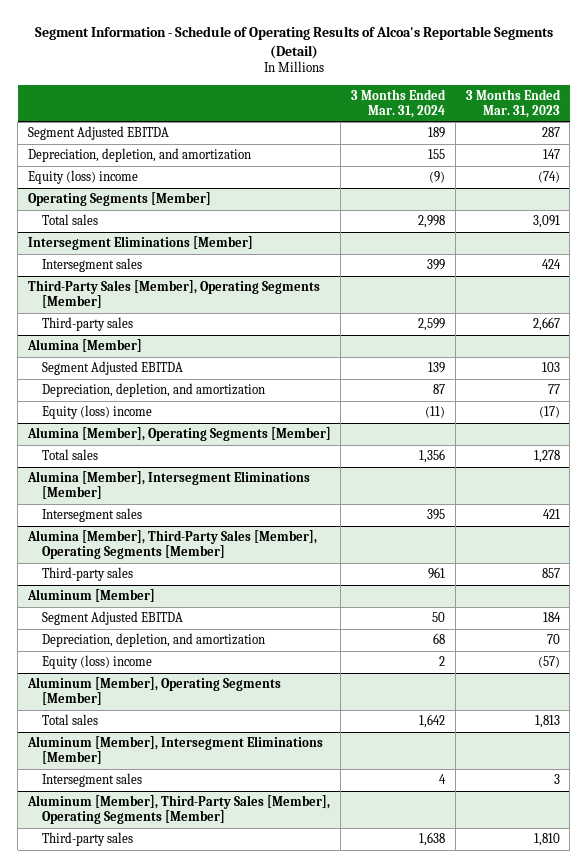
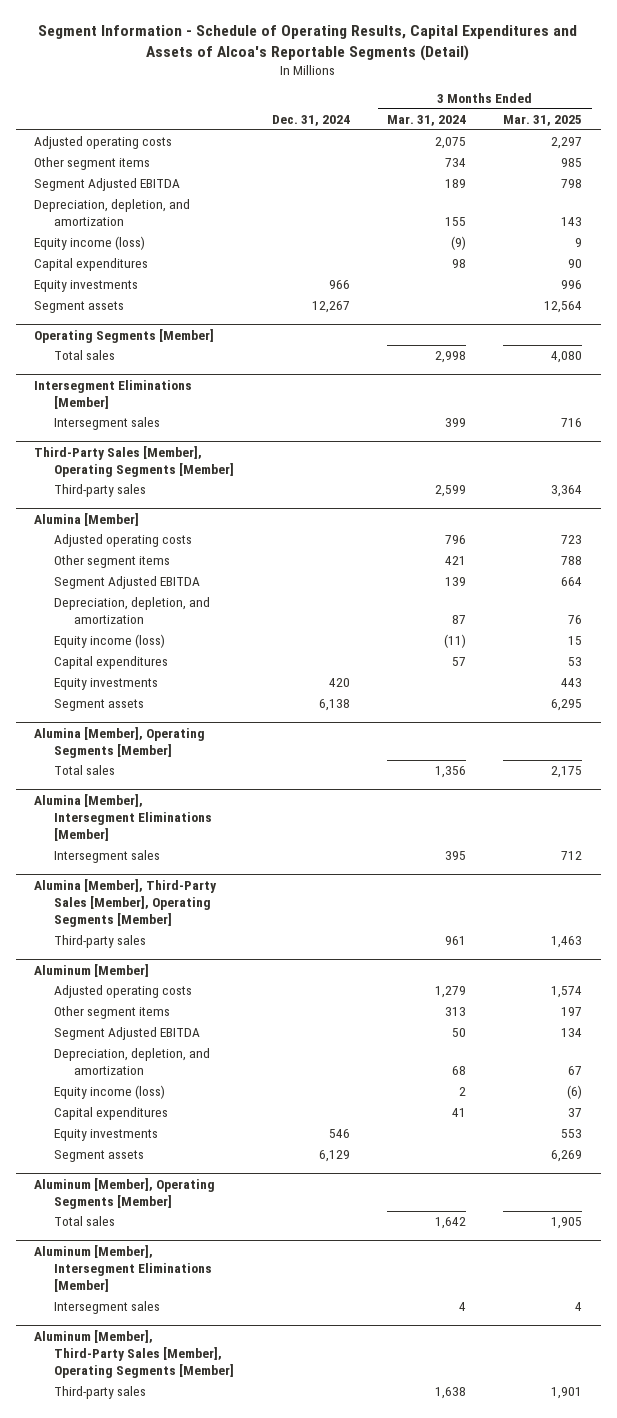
[34,25,553,59] Segment Information - Schedule of Operating Results of Alcoa's Reportable Segments (Detail) -> [38,25,578,62] Segment Information - Schedule of Operating Results, Capital Expenditures and Assets of Alcoa's Reportable Segments (Detail)
[465,88,561,118] 3 Months Ended Mar. 31, 2023 -> none
none -> [271,114,350,126] Dec. 31, 2024
none -> [503,114,583,126] Mar. 31, 2025
none -> [34,136,173,150] Adjusted operating costs
none -> [34,157,151,171] Other segment items
[27,169,138,184] Equity (loss) income -> [34,236,146,251] Equity income (loss)
none -> [34,258,149,272] Capital expenditures
none -> [34,280,139,293] Equity investments
none -> [34,301,125,314] Segment assets
none -> [54,534,193,548] Adjusted operating costs
none -> [54,555,171,569] Other segment items
[42,404,153,419] Equity (loss) income -> [54,634,166,649] Equity income (loss)
none -> [54,656,169,670] Capital expenditures
none -> [54,678,159,691] Equity investments
none -> [54,699,145,712] Segment assets
none -> [54,985,193,999] Adjusted operating costs
none -> [54,1006,171,1020] Other segment items
[42,654,153,669] Equity (loss) income -> [54,1085,166,1100] Equity income (loss)
none -> [54,1107,169,1121] Capital expenditures
none -> [54,1129,159,1142] Equity investments
none -> [54,1150,145,1163] Segment assets

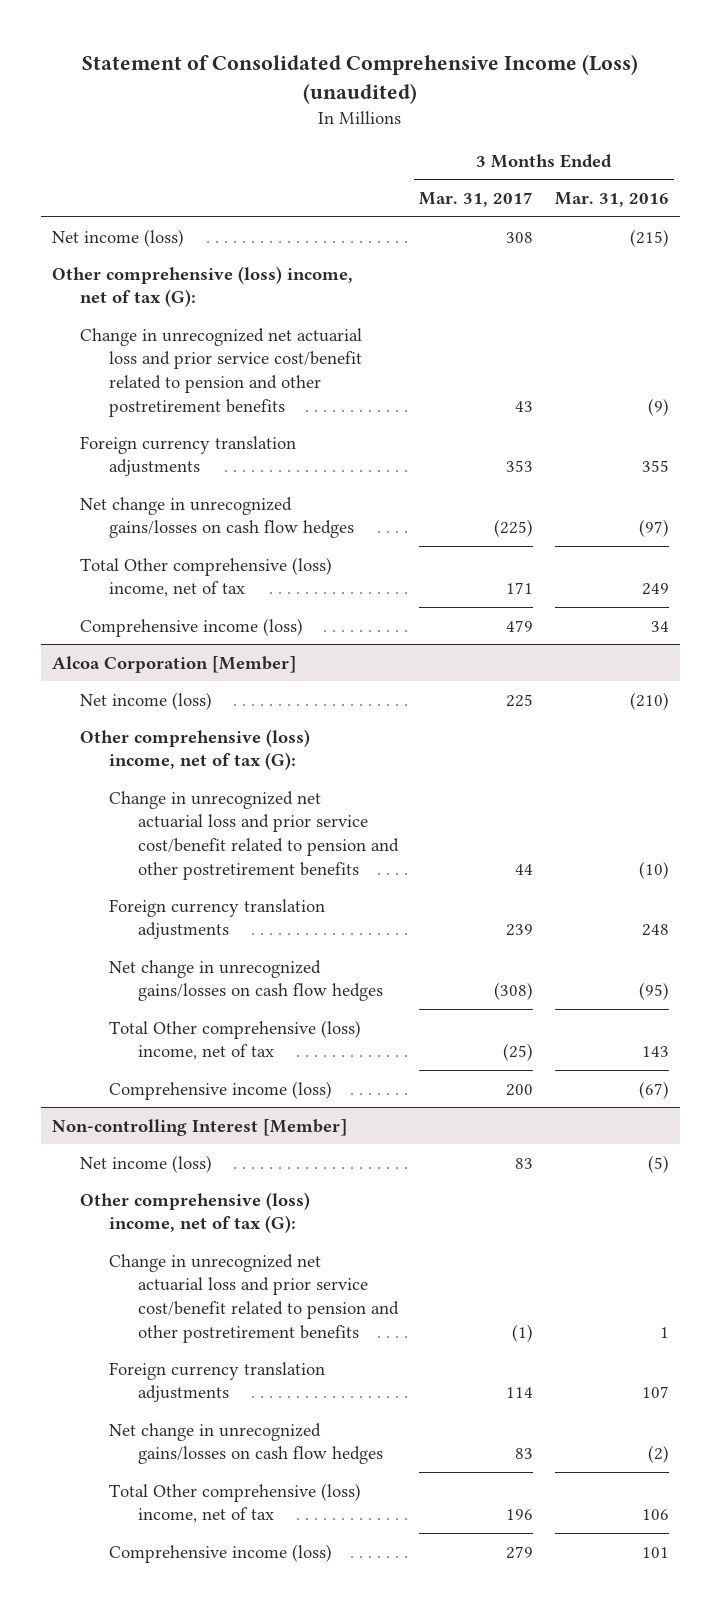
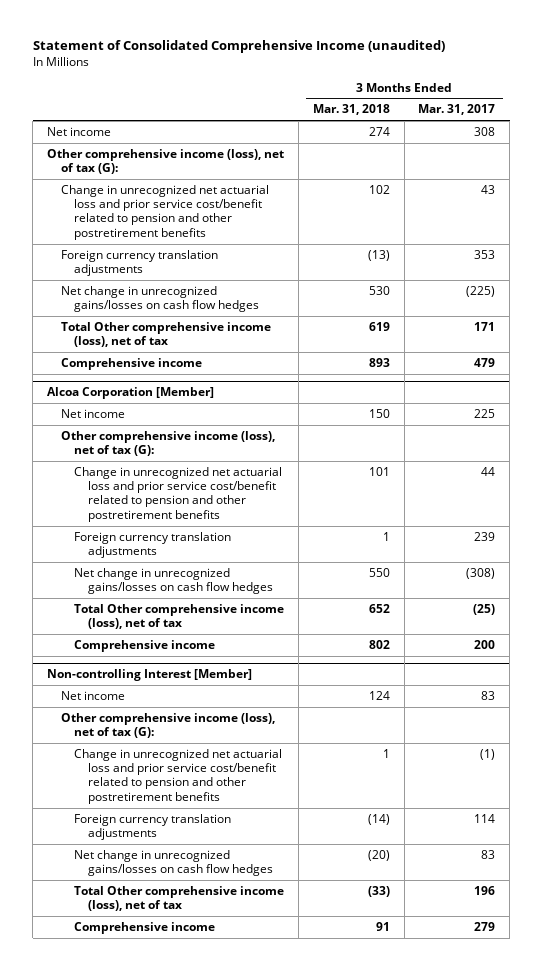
[82,54,639,105] Statement of Consolidated Comprehensive Income (Loss) (unaudited) -> [32,40,445,54] Statement of Consolidated Comprehensive Income (unaudited)
[554,192,669,208] Mar. 31, 2016 -> none
none -> [312,104,390,116] Mar. 31, 2018
[51,228,184,247] Net income (loss) -> [46,126,111,136] Net income
[51,265,353,308] Other comprehensive (loss) income, net of tax (G): -> [46,148,284,175] Other comprehensive income (loss), net of tax (G):
[80,556,333,598] Total Other comprehensive (loss) income, net of tax -> [60,321,271,348] Total Other comprehensive income (loss), net of tax
[80,617,304,637] Comprehensive income (loss) -> [60,357,202,370] Comprehensive income
[80,691,213,710] Net income (loss) -> [60,408,125,418] Net income
[80,728,311,771] Other comprehensive (loss) income, net of tax (G): -> [60,430,275,457] Other comprehensive income (loss), net of tax (G):
[109,1019,362,1061] Total Other comprehensive (loss) income, net of tax -> [74,603,285,630] Total Other comprehensive income (loss), net of tax
[109,1080,333,1100] Comprehensive income (loss) -> [74,639,216,652] Comprehensive income
[80,1154,213,1173] Net income (loss) -> [60,690,125,700] Net income
[80,1191,311,1234] Other comprehensive (loss) income, net of tax (G): -> [60,712,275,739] Other comprehensive income (loss), net of tax (G):
[109,1482,362,1524] Total Other comprehensive (loss) income, net of tax -> [74,885,285,912] Total Other comprehensive income (loss), net of tax
[109,1543,333,1563] Comprehensive income (loss) -> [74,921,216,934] Comprehensive income

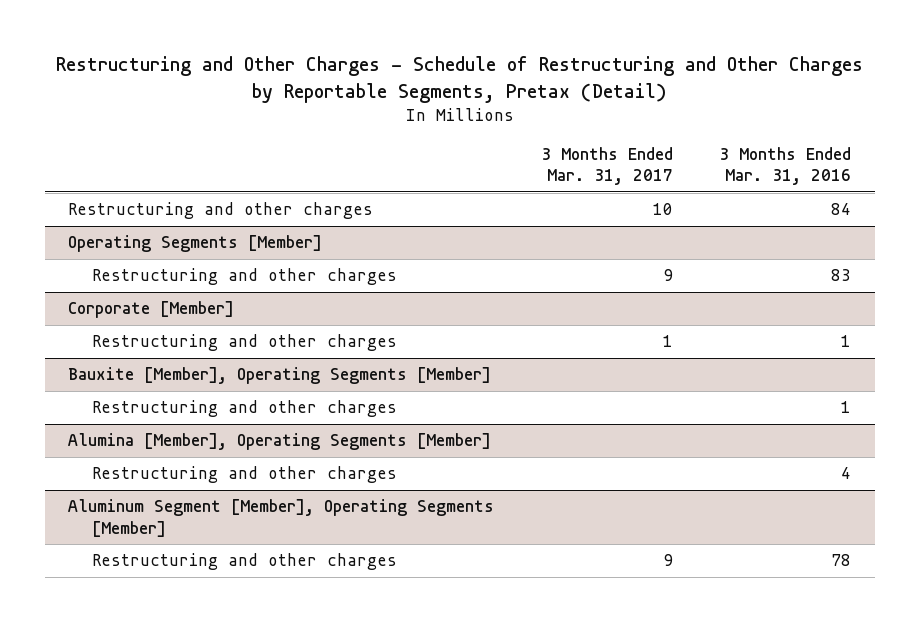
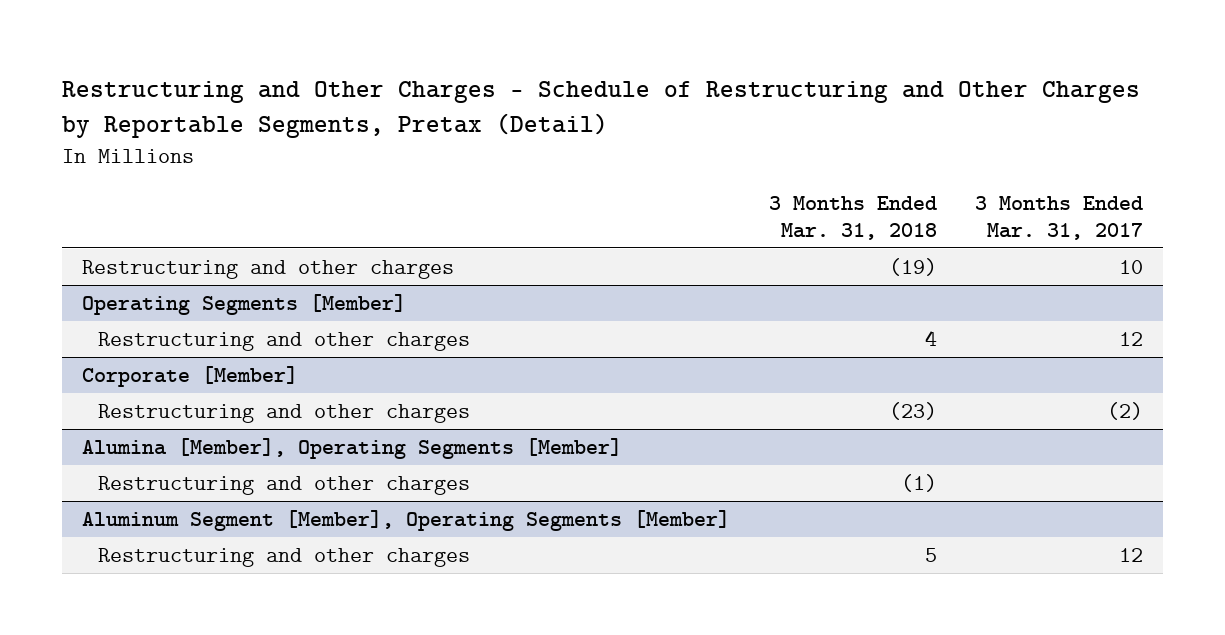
[719,146,852,186] 3 Months Ended Mar. 31, 2016 -> none
none -> [768,196,937,240] 3 Months Ended Mar. 31, 2018
[662,269,673,282] 9 -> [1119,331,1144,346] 12
[68,367,492,385] Bauxite [Member], Operating Segments [Member] -> none
[92,400,398,418] Restructuring and other charges -> none
[662,335,673,348] 1 -> [1107,401,1144,420] (2)
[662,554,673,567] 9 -> [1119,547,1144,562] 12

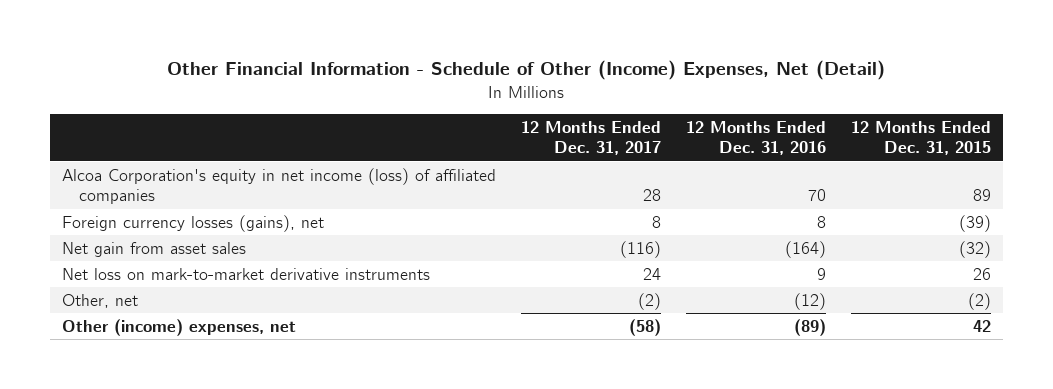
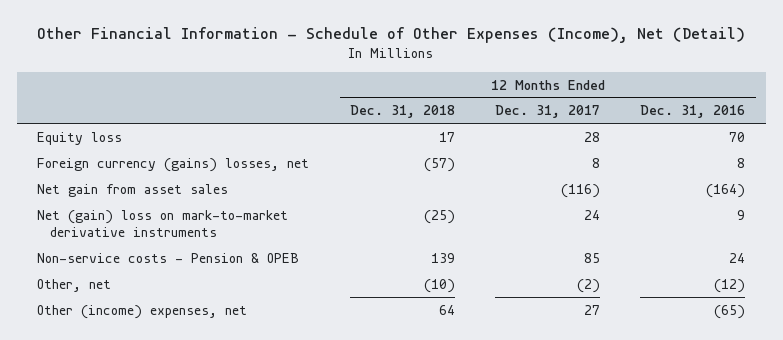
[167,60,886,81] Other Financial Information - Schedule of Other (Income) Expenses, Net (Detail) -> [37,26,746,43] Other Financial Information - Schedule of Other Expenses (Income), Net (Detail)
[850,120,991,156] 12 Months Ended Dec. 31, 2015 -> none
none -> [349,105,455,119] Dec. 31, 2018
[62,167,497,205] Alcoa Corporation's equity in net income (loss) of affiliated companies -> [37,131,123,145] Equity loss
[62,214,325,232] Foreign currency losses (gains), net -> [37,157,310,172] Foreign currency (gains) losses, net
[62,267,431,280] Net loss on mark-to-market derivative instruments -> [37,209,289,238] Net (gain) loss on mark-to-market derivative instruments
none -> [37,252,300,263] Non-service costs - Pension & OPEB
[629,318,662,336] (58) -> [584,304,601,315] 27
[793,318,826,336] (89) -> [714,304,746,319] (65)

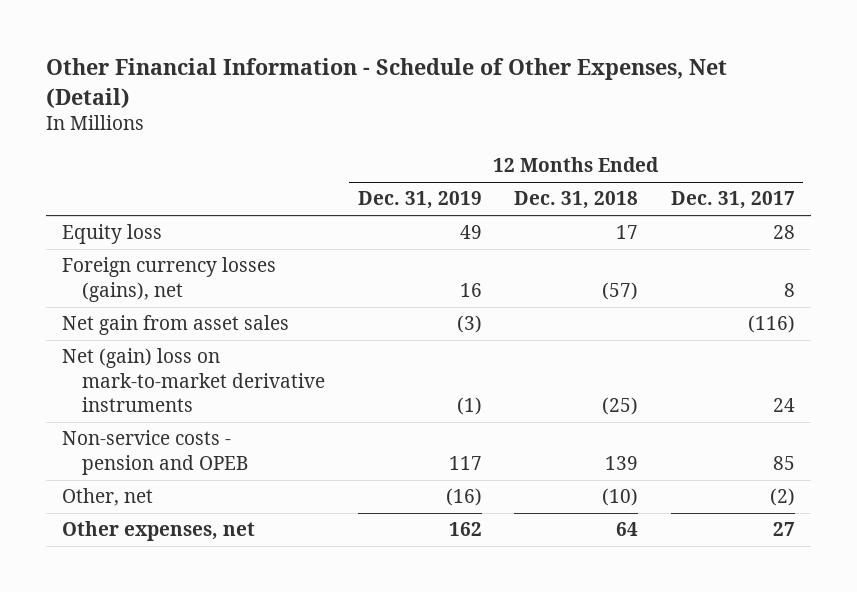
[37,26,746,43] Other Financial Information - Schedule of Other Expenses (Income), Net (Detail) -> [45,58,727,108] Other Financial Information - Schedule of Other Expenses, Net (Detail)
[640,105,746,119] Dec. 31, 2016 -> none
none -> [357,191,482,210] Dec. 31, 2019
[37,157,310,172] Foreign currency (gains) losses, net -> [62,257,277,302] Foreign currency losses (gains), net
[37,252,300,263] Non-service costs - Pension & OPEB -> [62,430,249,475] Non-service costs - pension and OPEB
[37,304,248,319] Other (income) expenses, net -> [62,521,256,542] Other expenses, net

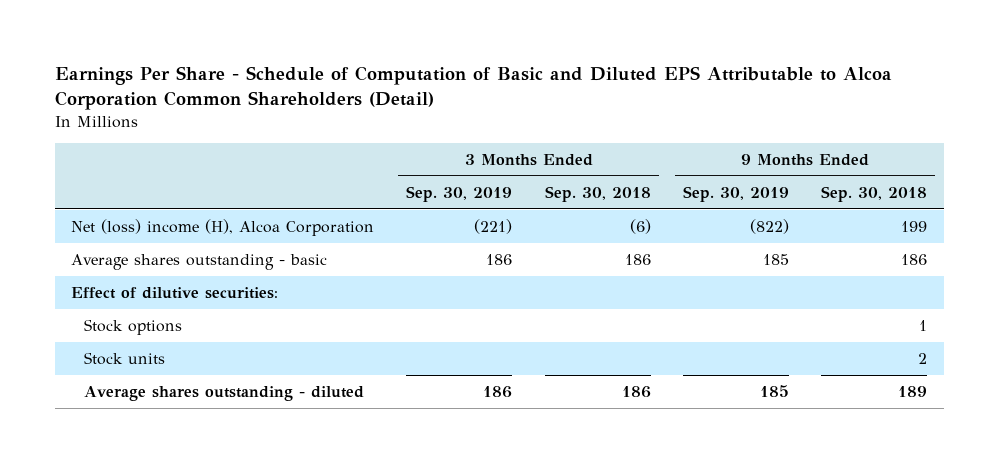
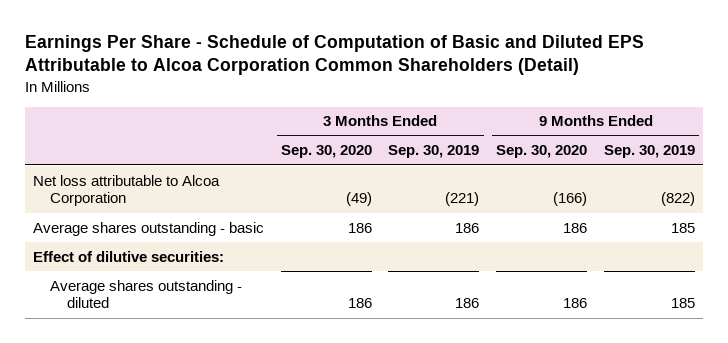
[544,185,651,202] Sep. 30, 2018 -> none
[821,185,928,202] Sep. 30, 2018 -> none
none -> [280,145,372,159] Sep. 30, 2020
none -> [496,145,588,159] Sep. 30, 2020
[71,218,375,236] Net (loss) income (H), Alcoa Corporation -> [32,174,220,207] Net loss attributable to Alcoa Corporation
[83,318,182,335] Stock options -> none
[83,351,165,365] Stock units -> none

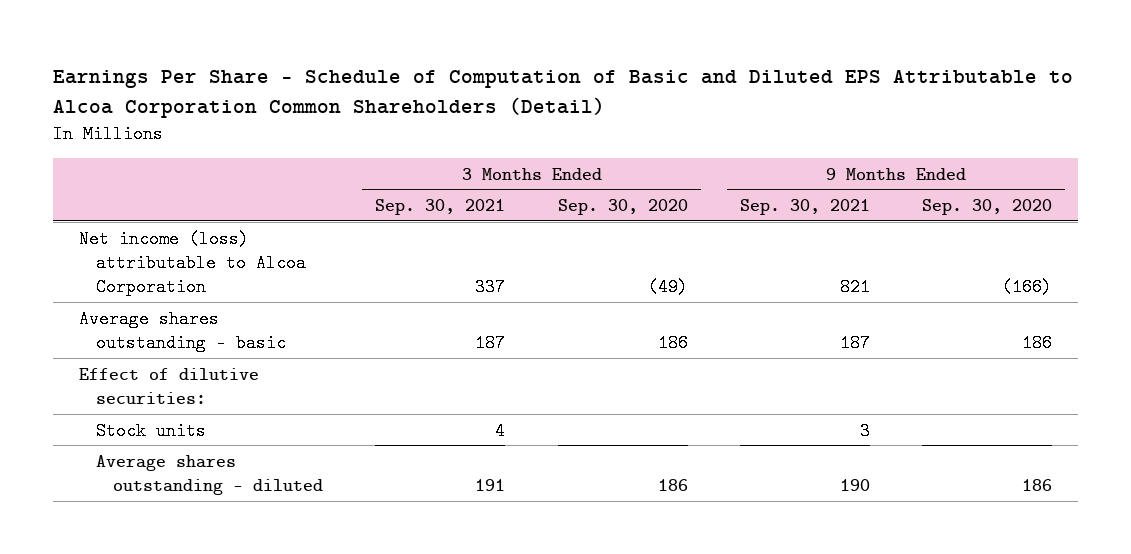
[388,145,480,159] Sep. 30, 2019 -> none
[604,145,696,159] Sep. 30, 2019 -> none
none -> [375,198,506,215] Sep. 30, 2021
none -> [740,198,871,215] Sep. 30, 2021
[32,174,220,207] Net loss attributable to Alcoa Corporation -> [79,229,307,297] Net income (loss) attributable to Alcoa Corporation
none -> [96,421,207,440] Stock units

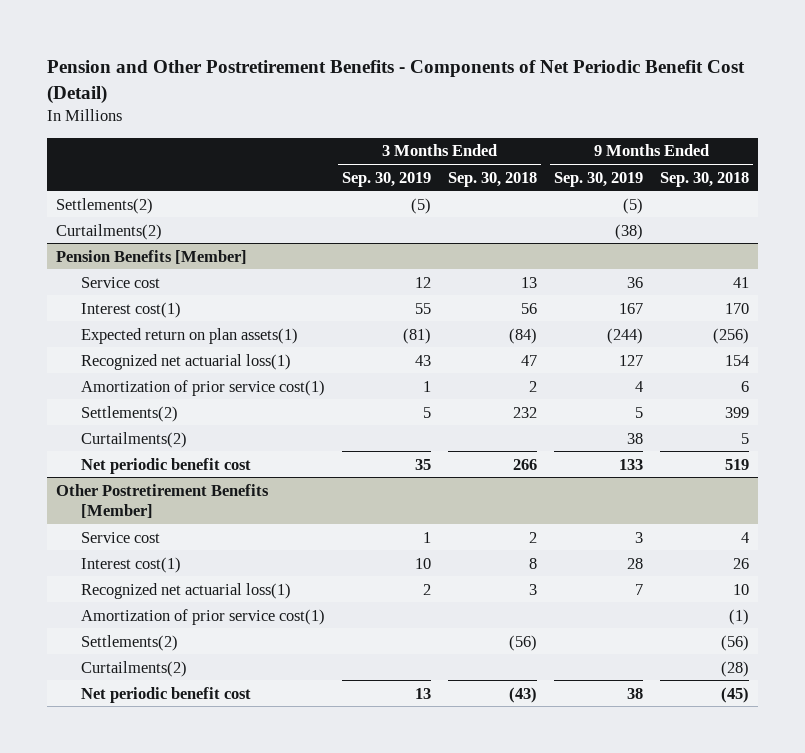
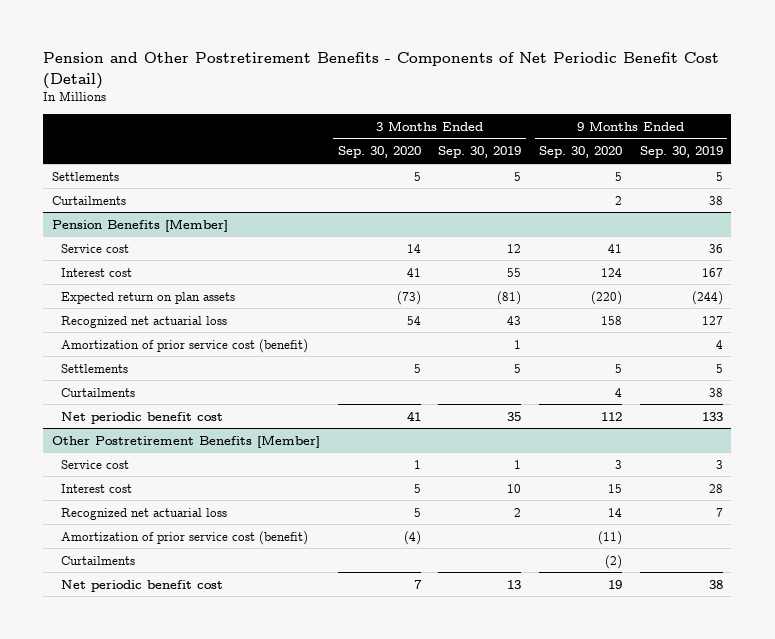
[448,171,538,187] Sep. 30, 2018 -> none
[660,171,750,187] Sep. 30, 2018 -> none
none -> [337,146,421,159] Sep. 30, 2020
none -> [538,146,622,159] Sep. 30, 2020
[55,197,153,214] Settlements(2) -> [52,171,120,181] Settlements
[411,197,432,214] (5) -> [514,171,522,181] 5
[623,197,644,214] (5) -> [715,171,723,181] 5
[55,223,162,240] Curtailments(2) -> [52,195,127,205] Curtailments
[615,223,644,240] (38) -> [708,195,723,205] 38
[81,301,182,318] Interest cost(1) -> [61,267,133,277] Interest cost
[81,327,299,344] Expected return on plan assets(1) -> [61,291,236,304] Expected return on plan assets
[81,353,292,370] Recognized net actuarial loss(1) -> [61,315,228,328] Recognized net actuarial loss
[81,379,326,396] Amortization of prior service cost(1) -> [61,338,309,353] Amortization of prior service cost (benefit)
[81,405,179,422] Settlements(2) -> [61,363,129,373] Settlements
[81,431,188,448] Curtailments(2) -> [61,387,136,397] Curtailments
[81,634,179,651] Settlements(2) -> none
[81,556,182,573] Interest cost(1) -> [61,483,133,493] Interest cost
[81,582,292,599] Recognized net actuarial loss(1) -> [61,507,228,520] Recognized net actuarial loss
[81,608,326,625] Amortization of prior service cost(1) -> [61,530,309,545] Amortization of prior service cost (benefit)
[81,660,188,677] Curtailments(2) -> [61,555,136,565] Curtailments

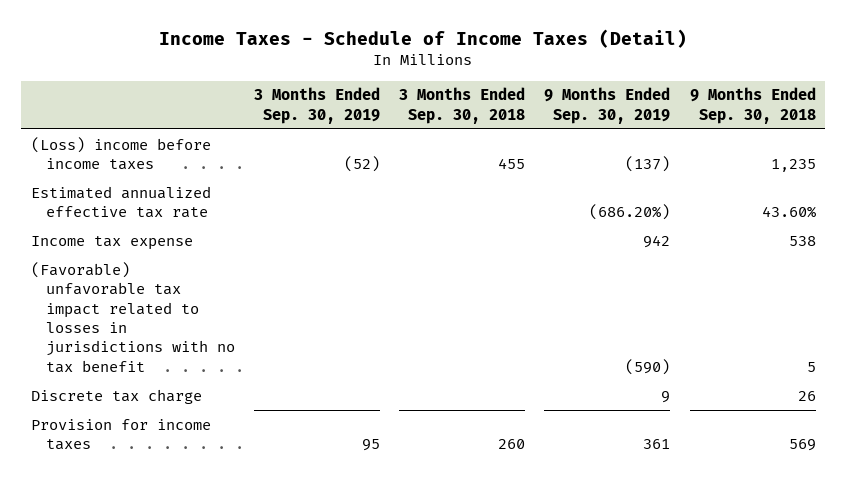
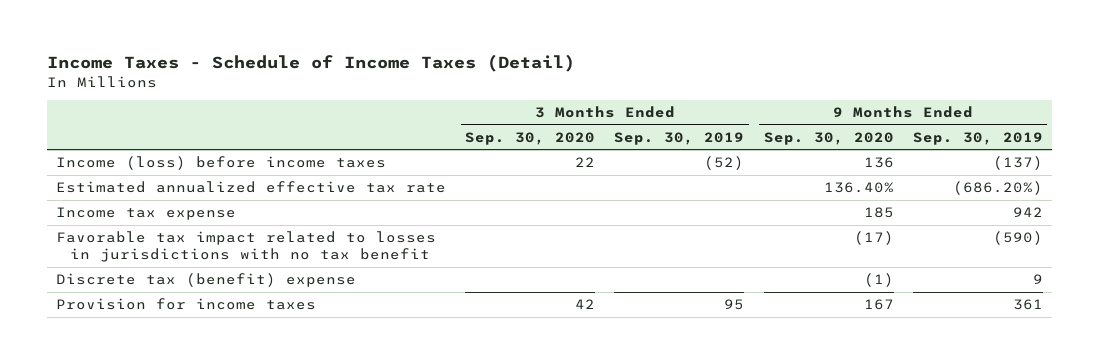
[399,87,526,124] 3 Months Ended Sep. 30, 2018 -> none
[689,87,816,124] 9 Months Ended Sep. 30, 2018 -> none
none -> [465,131,596,145] Sep. 30, 2020
none -> [763,131,894,145] Sep. 30, 2020
[30,136,211,171] (Loss) income before income taxes -> [56,156,387,171] Income (loss) before income taxes
[30,388,202,404] Discrete tax charge -> none
[30,261,235,373] (Favorable) unfavorable tax impact related to losses in jurisdictions with no tax benefit -> [56,231,437,263] Favorable tax impact related to losses in jurisdictions with no tax benefit
none -> [56,273,357,288] Discrete tax (benefit) expense

